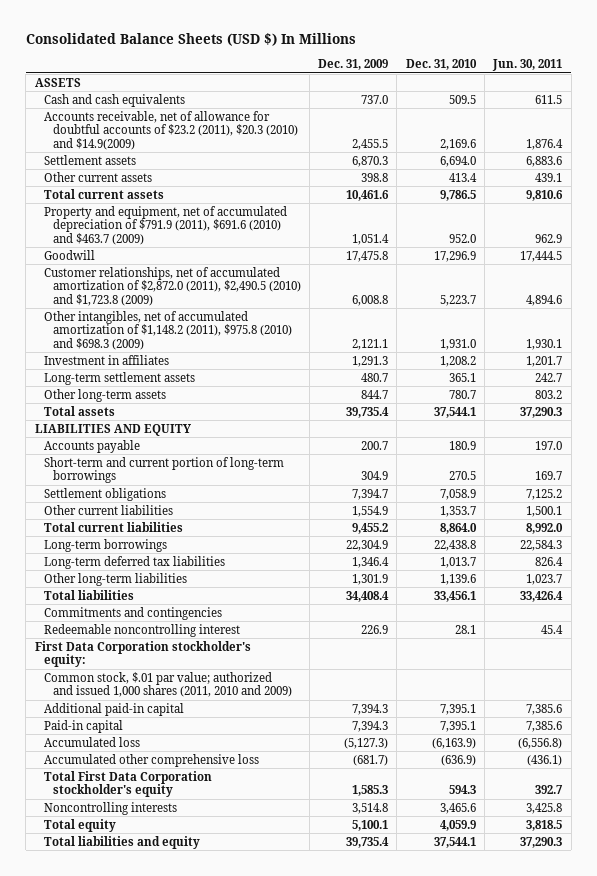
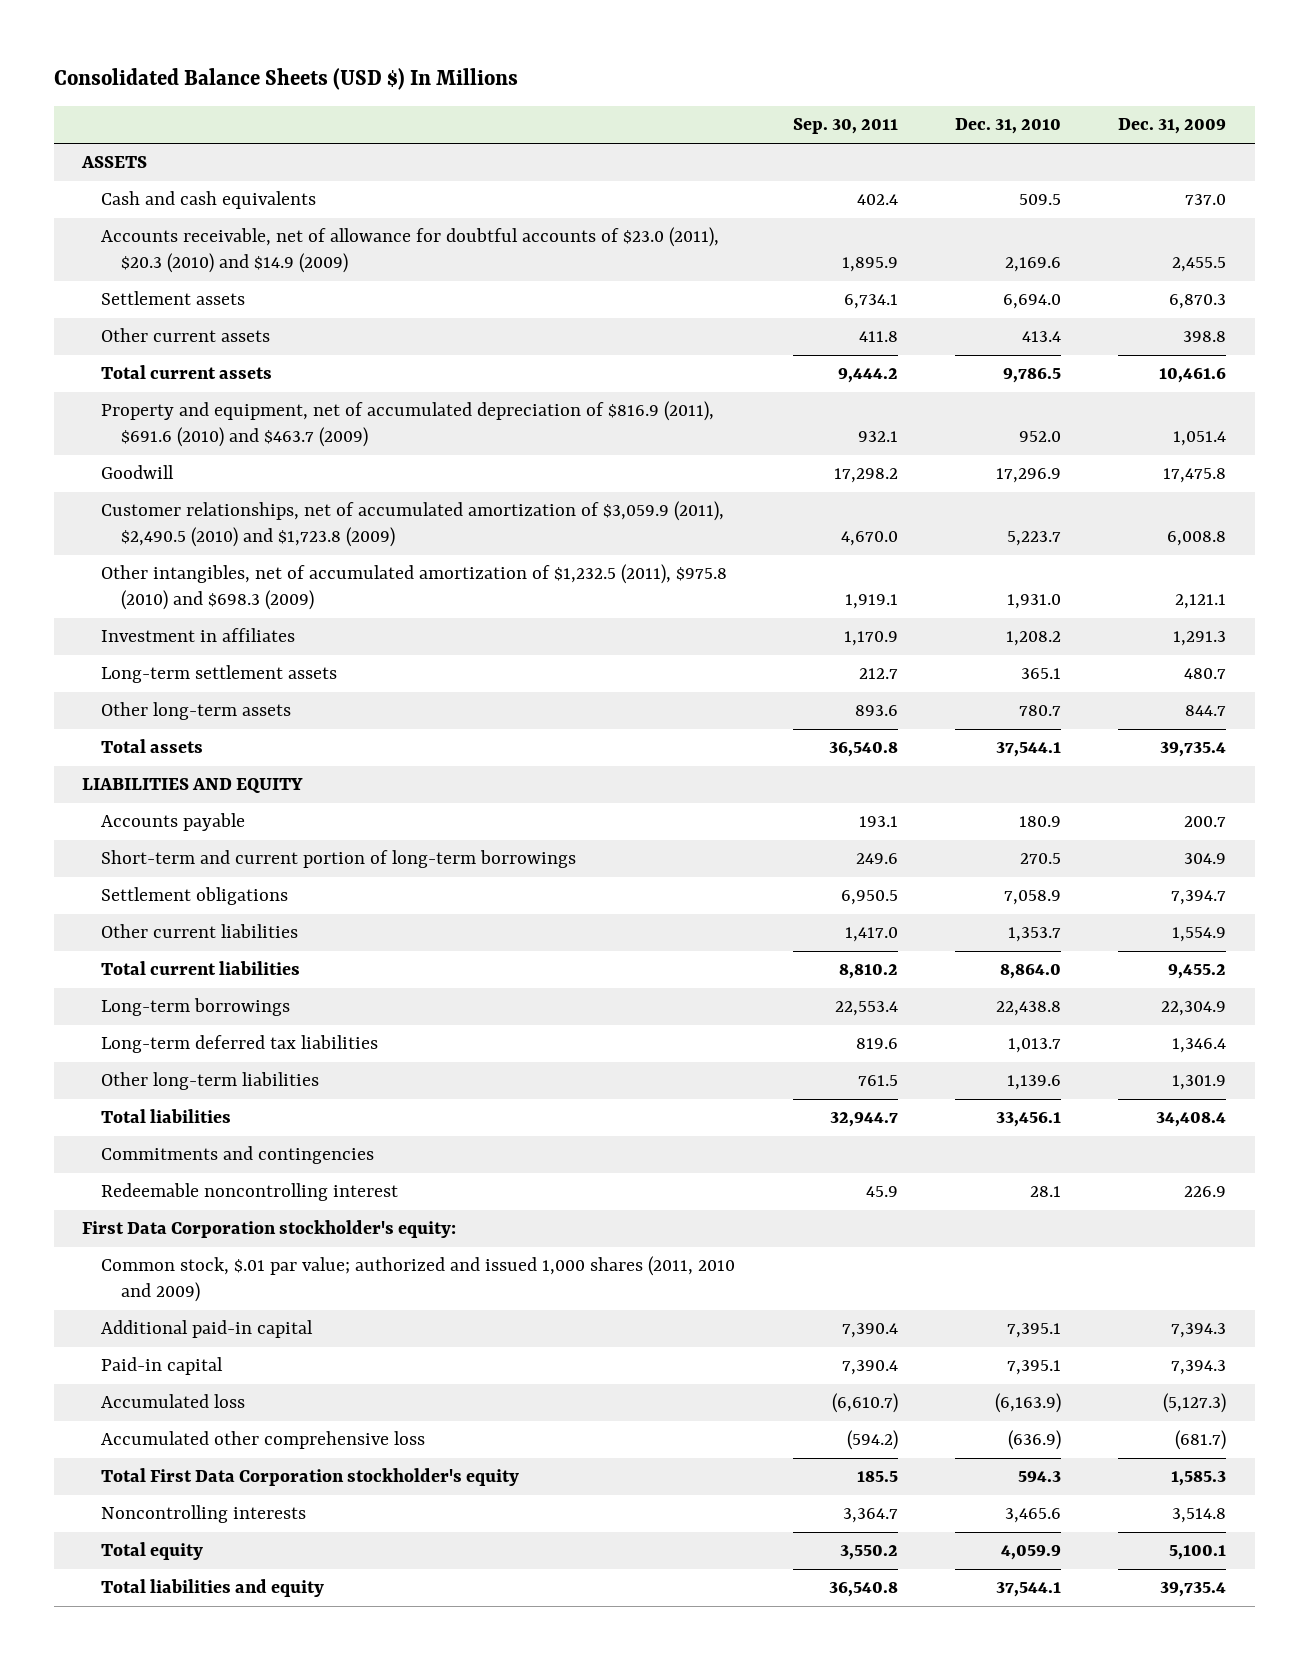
[492,59,563,72] Jun. 30, 2011 -> none
none -> [792,118,898,135] Sep. 30, 2011
[43,110,298,150] Accounts receivable, net of allowance for doubtful accounts of $23.2 (2011), $20.3 (2010) and $14.9(2009) -> [101,227,720,273] Accounts receivable, net of allowance for doubtful accounts of $23.0 (2011), $20.3 (2010) and $14.9 (2009)
[43,205,287,245] Property and equipment, net of accumulated depreciation of $791.9 (2011), $691.6 (2010) and $463.7 (2009) -> [101,401,715,447] Property and equipment, net of accumulated depreciation of $816.9 (2011), $691.6 (2010) and $463.7 (2009)
[43,266,301,306] Customer relationships, net of accumulated amortization of $2,872.0 (2011), $2,490.5 (2010) and $1,723.8 (2009) -> [101,501,725,547] Customer relationships, net of accumulated amortization of $3,059.9 (2011), $2,490.5 (2010) and $1,723.8 (2009)
[43,310,292,350] Other intangibles, net of accumulated amortization of $1,148.2 (2011), $975.8 (2010) and $698.3 (2009) -> [101,564,728,610] Other intangibles, net of accumulated amortization of $1,232.5 (2011), $975.8 (2010) and $698.3 (2009)

